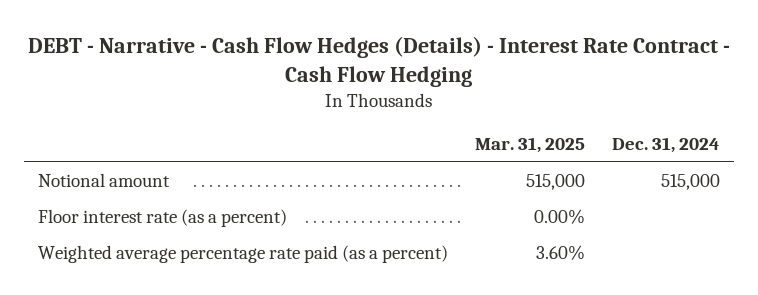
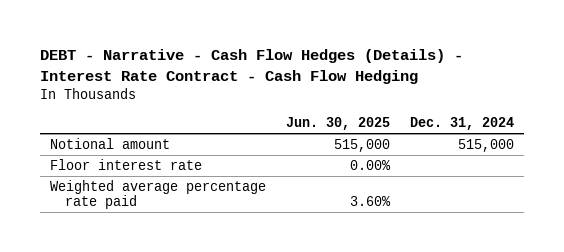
[474,137,585,154] Mar. 31, 2025 -> none
none -> [286,117,391,131] Jun. 30, 2025
[37,209,287,228] Floor interest rate (as a percent) -> [49,158,202,170] Floor interest rate
[37,245,448,264] Weighted average percentage rate paid (as a percent) -> [49,179,266,210] Weighted average percentage rate paid

